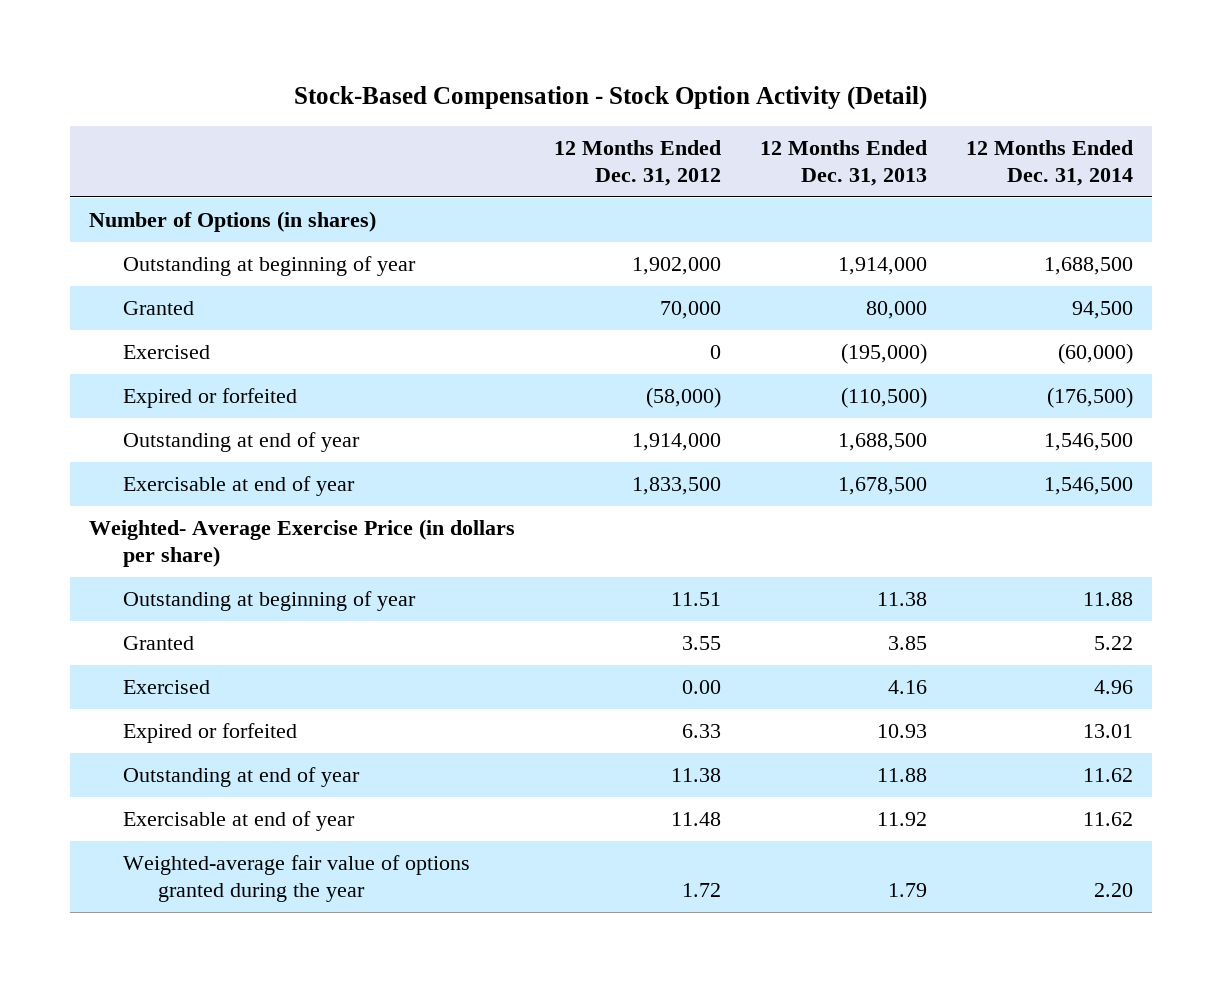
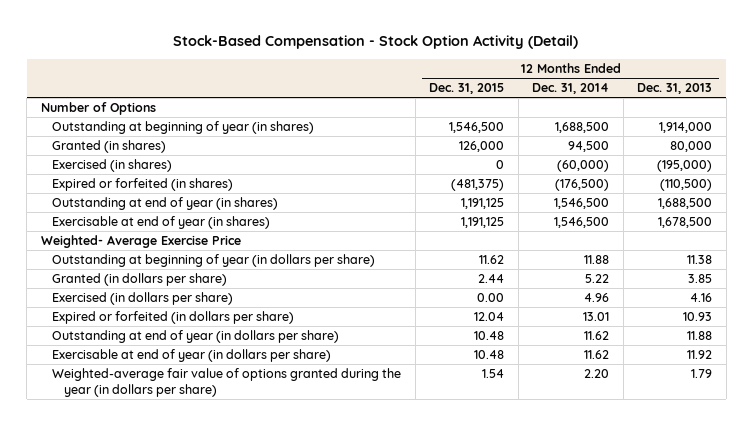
[554,139,722,186] 12 Months Ended Dec. 31, 2012 -> none
none -> [429,83,505,95] Dec. 31, 2015
[89,211,377,233] Number of Options (in shares) -> [40,102,156,116] Number of Options
[123,256,417,277] Outstanding at beginning of year -> [52,121,315,135] Outstanding at beginning of year (in shares)
[123,301,195,316] Granted -> [52,140,167,154] Granted (in shares)
[123,345,211,360] Exercised -> [52,159,173,173] Exercised (in shares)
[123,388,298,409] Expired or forfeited -> [52,178,234,192] Expired or forfeited (in shares)
[123,432,361,453] Outstanding at end of year -> [52,197,279,211] Outstanding at end of year (in shares)
[123,476,356,497] Exercisable at end of year -> [52,216,271,230] Exercisable at end of year (in shares)
[89,519,516,568] Weighted- Average Exercise Price (in dollars per share) -> [40,235,241,249] Weighted- Average Exercise Price
[123,591,417,612] Outstanding at beginning of year -> [52,254,376,268] Outstanding at beginning of year (in dollars per share)
[123,636,195,651] Granted -> [52,273,228,287] Granted (in dollars per share)
[123,680,211,695] Exercised -> [52,292,234,306] Exercised (in dollars per share)
[123,723,298,744] Expired or forfeited -> [52,311,295,325] Expired or forfeited (in dollars per share)
[123,767,361,788] Outstanding at end of year -> [52,330,340,344] Outstanding at end of year (in dollars per share)
[123,811,356,832] Exercisable at end of year -> [52,349,332,363] Exercisable at end of year (in dollars per share)
[123,855,471,903] Weighted-average fair value of options granted during the year -> [52,368,402,397] Weighted-average fair value of options granted during the year (in dollars per share)

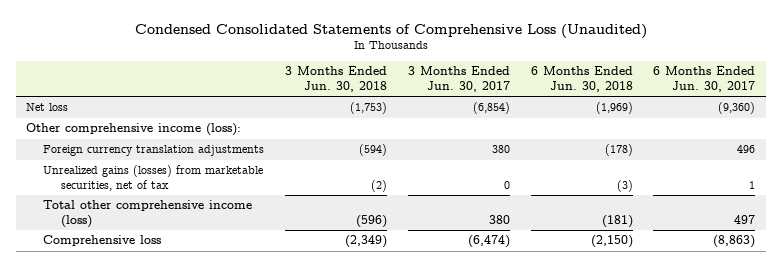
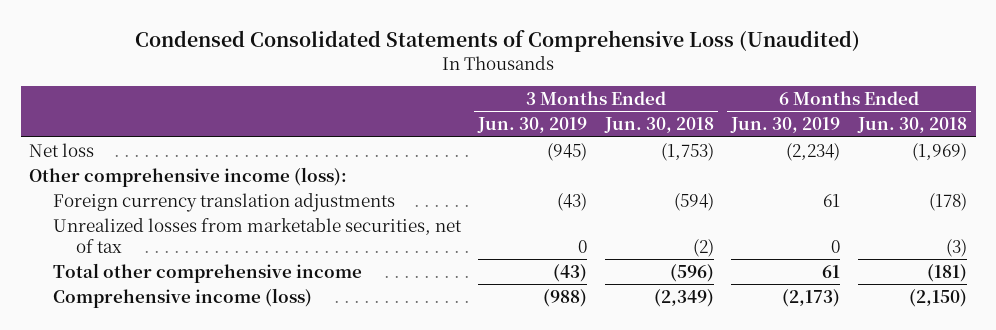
[407,66,510,92] 3 Months Ended Jun. 30, 2017 -> none
[653,66,756,92] 6 Months Ended Jun. 30, 2017 -> none
none -> [477,117,588,134] Jun. 30, 2019
none -> [730,117,841,134] Jun. 30, 2019
[43,165,264,192] Unrealized gains (losses) from marketable securities, net of tax -> [52,217,462,253] Unrealized losses from marketable securities, net of tax
[43,200,253,229] Total other comprehensive income (loss) -> [52,262,362,283] Total other comprehensive income
[43,235,162,247] Comprehensive loss -> [52,287,312,308] Comprehensive income (loss)

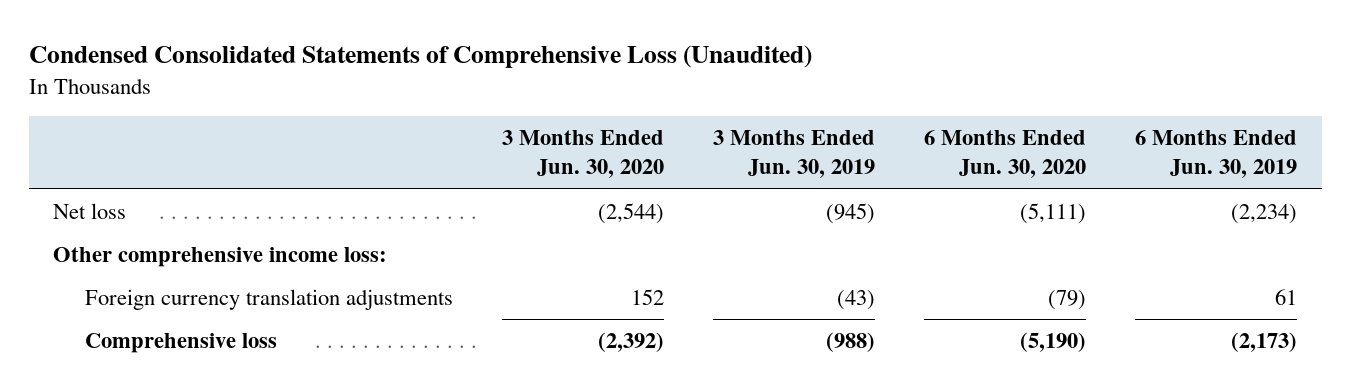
[603,117,714,134] Jun. 30, 2018 -> none
[856,117,967,134] Jun. 30, 2018 -> none
none -> [501,130,664,179] 3 Months Ended Jun. 30, 2020
none -> [923,130,1086,179] 6 Months Ended Jun. 30, 2020
[29,166,348,187] Other comprehensive income (loss): -> [53,247,388,268] Other comprehensive income loss:
[52,217,462,253] Unrealized losses from marketable securities, net of tax -> none
[52,262,362,283] Total other comprehensive income -> none
[52,287,312,308] Comprehensive income (loss) -> [84,333,277,354] Comprehensive loss

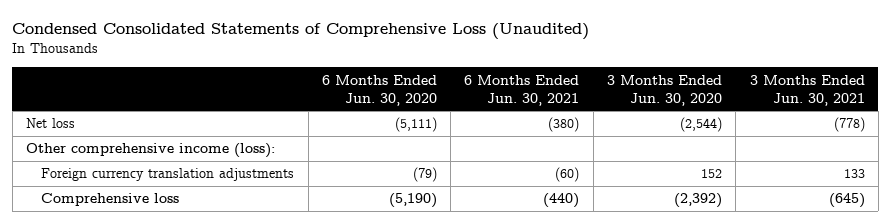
[712,130,875,179] 3 Months Ended Jun. 30, 2019 -> none
[1134,130,1297,179] 6 Months Ended Jun. 30, 2019 -> none
none -> [464,74,580,106] 6 Months Ended Jun. 30, 2021
none -> [749,74,865,106] 3 Months Ended Jun. 30, 2021
[53,247,388,268] Other comprehensive income loss: -> [26,143,276,159] Other comprehensive income (loss):

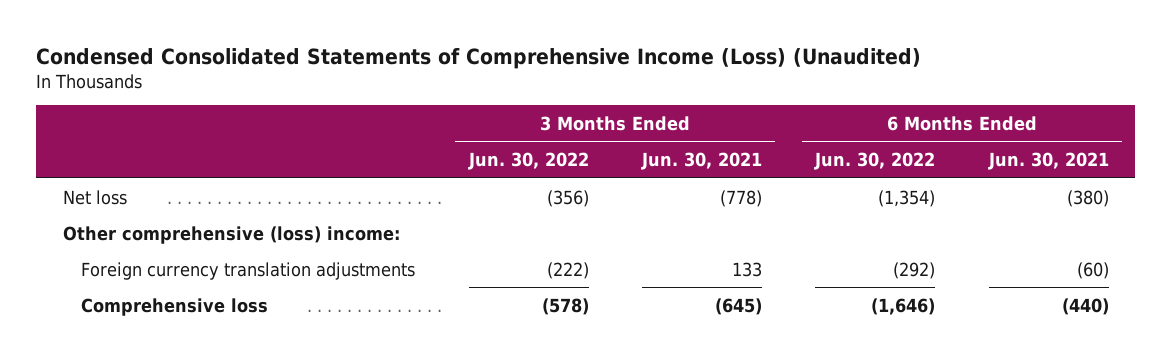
[12,23,590,41] Condensed Consolidated Statements of Comprehensive Loss (Unaudited) -> [35,47,921,69] Condensed Consolidated Statements of Comprehensive Income (Loss) (Unaudited)
[321,74,437,106] 6 Months Ended Jun. 30, 2020 -> none
[607,74,723,106] 3 Months Ended Jun. 30, 2020 -> none
none -> [467,152,589,171] Jun. 30, 2022
none -> [814,152,936,171] Jun. 30, 2022
[26,143,276,159] Other comprehensive income (loss): -> [62,225,400,244] Other comprehensive (loss) income:

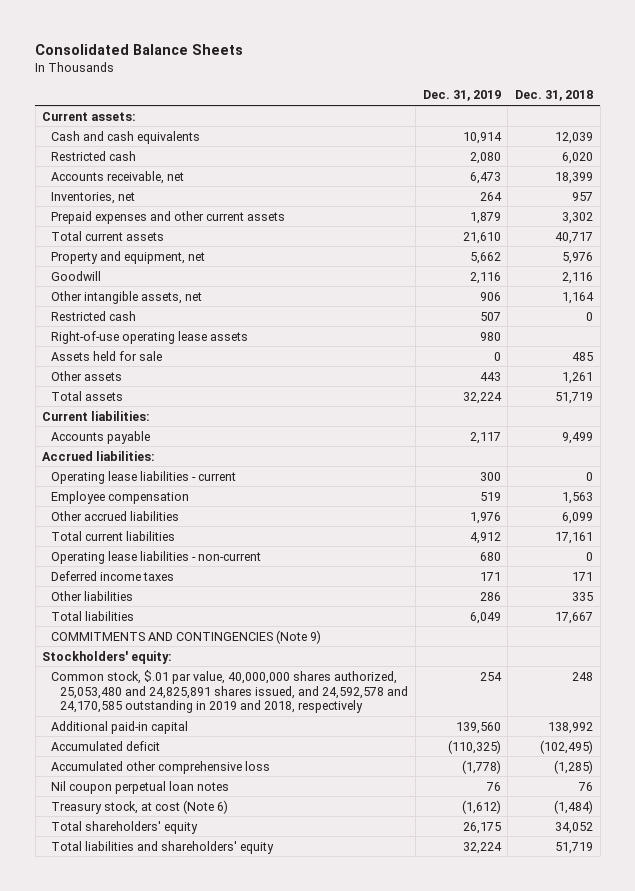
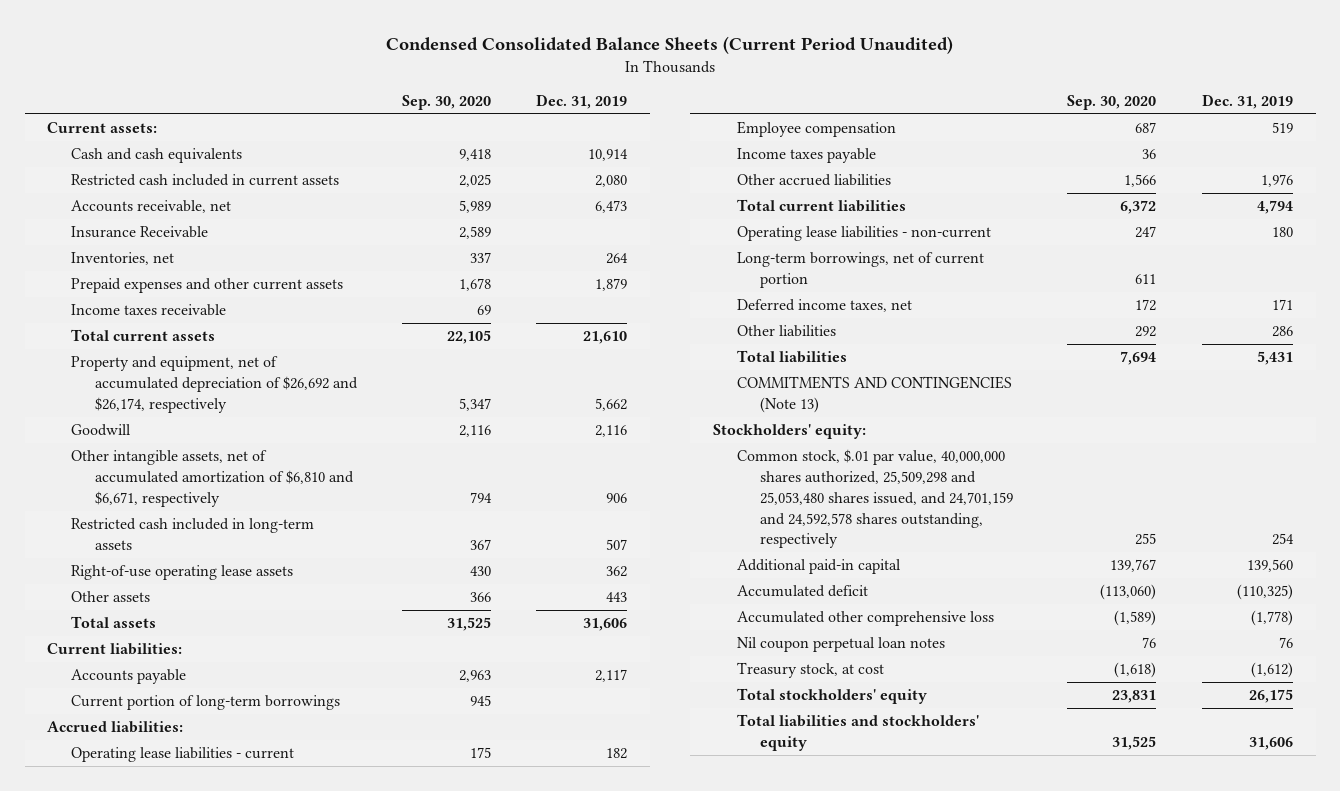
[35,43,244,55] Consolidated Balance Sheets -> [386,35,954,54] Condensed Consolidated Balance Sheets (Current Period Unaudited)
[514,90,593,102] Dec. 31, 2018 -> none
none -> [401,95,491,111] Sep. 30, 2020
[51,150,137,161] Restricted cash -> none
none -> [71,174,340,187] Restricted cash included in current assets
none -> [71,226,209,239] Insurance Receivable
none -> [71,304,227,317] Income taxes receivable
[51,250,206,264] Property and equipment, net -> [71,356,358,413] Property and equipment, net of accumulated depreciation of $26,692 and $26,174, respectively
[51,310,137,321] Restricted cash -> none
[51,350,163,361] Assets held for sale -> none
[51,290,203,304] Other intangible assets, net -> [71,450,354,507] Other intangible assets, net of accumulated amortization of $6,810 and $6,671, respectively
none -> [71,518,315,551] Restricted cash included in long-term assets
[479,331,501,341] 980 -> [606,566,628,578] 362
[462,391,502,404] 32,224 -> [583,618,628,632] 31,606
none -> [71,695,341,711] Current portion of long-term borrowings
[479,471,501,481] 300 -> [606,748,628,760] 182
none -> [736,148,876,164] Income taxes payable
[469,531,501,544] 4,912 -> [1256,200,1293,215] 4,794
[479,551,501,561] 680 -> [1271,227,1293,238] 180
none -> [736,252,984,289] Long-term borrowings, net of current portion
[51,570,175,581] Deferred income taxes -> [736,299,912,313] Deferred income taxes, net
[469,611,501,624] 6,049 -> [1256,351,1293,366] 5,431
[51,629,322,644] COMMITMENTS AND CONTINGENCIES (Note 9) -> [736,376,1012,414] COMMITMENTS AND CONTINGENCIES (Note 13)
[51,669,409,714] Common stock, $.01 par value, 40,000,000 shares authorized, 25,053,480 and 24,825,891 shares issued, and 24,592,578 and 24,170,585 outstanding in 2019 and 2018, respectively -> [736,449,1014,549] Common stock, $.01 par value, 40,000,000 shares authorized, 25,509,298 and 25,053,480 shares issued, and 24,701,159 and 24,592,578 shares outstanding, respectively
[51,799,229,814] Treasury stock, at cost (Note 6) -> [736,662,884,679] Treasury stock, at cost
[51,820,199,834] Total shareholders' equity -> [736,688,927,705] Total stockholders' equity
[51,840,275,854] Total liabilities and shareholders' equity -> [736,714,979,752] Total liabilities and stockholders' equity
[462,841,502,854] 32,224 -> [1248,737,1293,751] 31,606

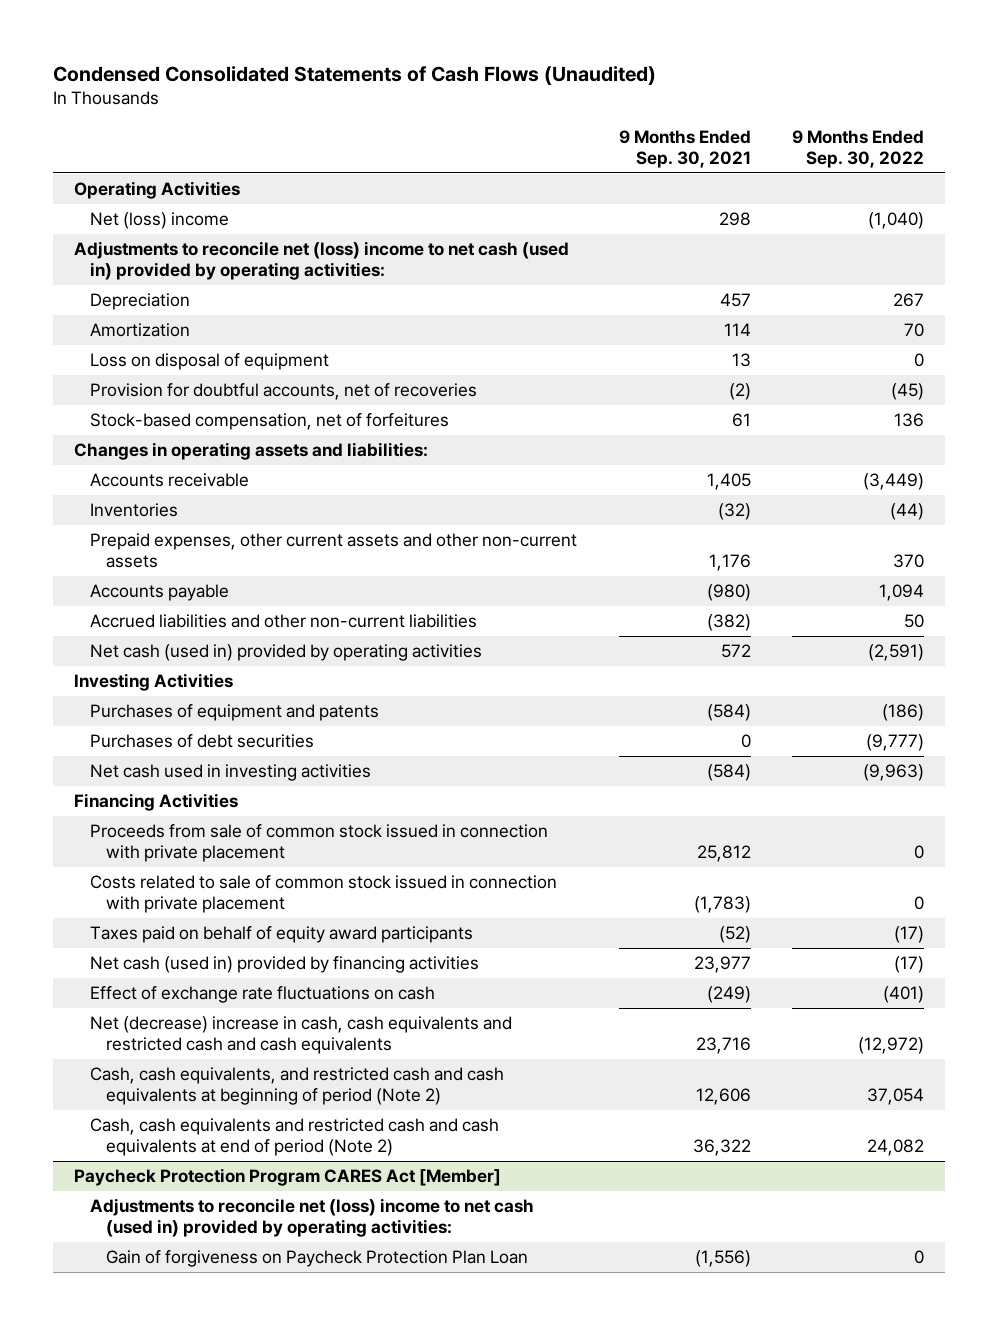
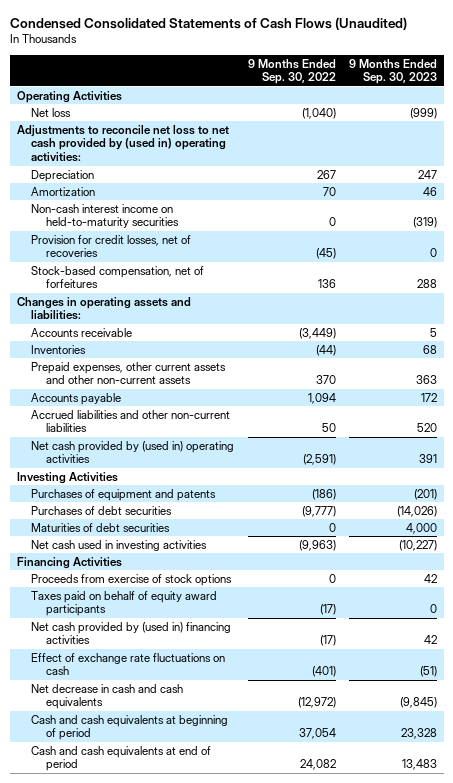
[618,130,751,168] 9 Months Ended Sep. 30, 2021 -> none
none -> [348,58,437,85] 9 Months Ended Sep. 30, 2023
[90,212,230,230] Net (loss) income -> [31,107,72,117] Net loss
[74,241,570,281] Adjustments to reconcile net (loss) income to net cash (used in) provided by operating activities: -> [16,124,229,163] Adjustments to reconcile net loss to net cash provided by (used in) operating activities:
[90,353,330,371] Loss on disposal of equipment -> none
none -> [31,203,180,229] Non-cash interest income on held-to-maturity securities
[90,383,478,401] Provision for doubtful accounts, net of recoveries -> [31,234,192,258] Provision for credit losses, net of recoveries
[90,644,483,662] Net cash (used in) provided by operating activities -> [31,440,235,464] Net cash provided by (used in) operating activities
none -> [31,522,171,532] Maturities of debt securities
[90,824,549,863] Proceeds from sale of common stock issued in connection with private placement -> none
[90,875,558,914] Costs related to sale of common stock issued in connection with private placement -> none
none -> [31,573,233,586] Proceeds from exercise of stock options
[90,956,480,974] Net cash (used in) provided by financing activities -> [31,621,232,645] Net cash provided by (used in) financing activities
[74,1168,502,1187] Paycheck Protection Program CARES Act [Member] -> none
[90,1198,535,1238] Adjustments to reconcile net (loss) income to net cash (used in) provided by operating activities: -> none
[106,1250,529,1268] Gain of forgiveness on Paycheck Protection Plan Loan -> none
[90,1016,513,1055] Net (decrease) increase in cash, cash equivalents and restricted cash and cash equivalents -> [31,683,184,710] Net decrease in cash and cash equivalents
[90,1067,505,1106] Cash, cash equivalents, and restricted cash and cash equivalents at beginning of period (Note 2) -> [31,714,229,741] Cash and cash equivalents at beginning of period
[90,1118,500,1157] Cash, cash equivalents and restricted cash and cash equivalents at end of period (Note 2) -> [31,745,212,772] Cash and cash equivalents at end of period

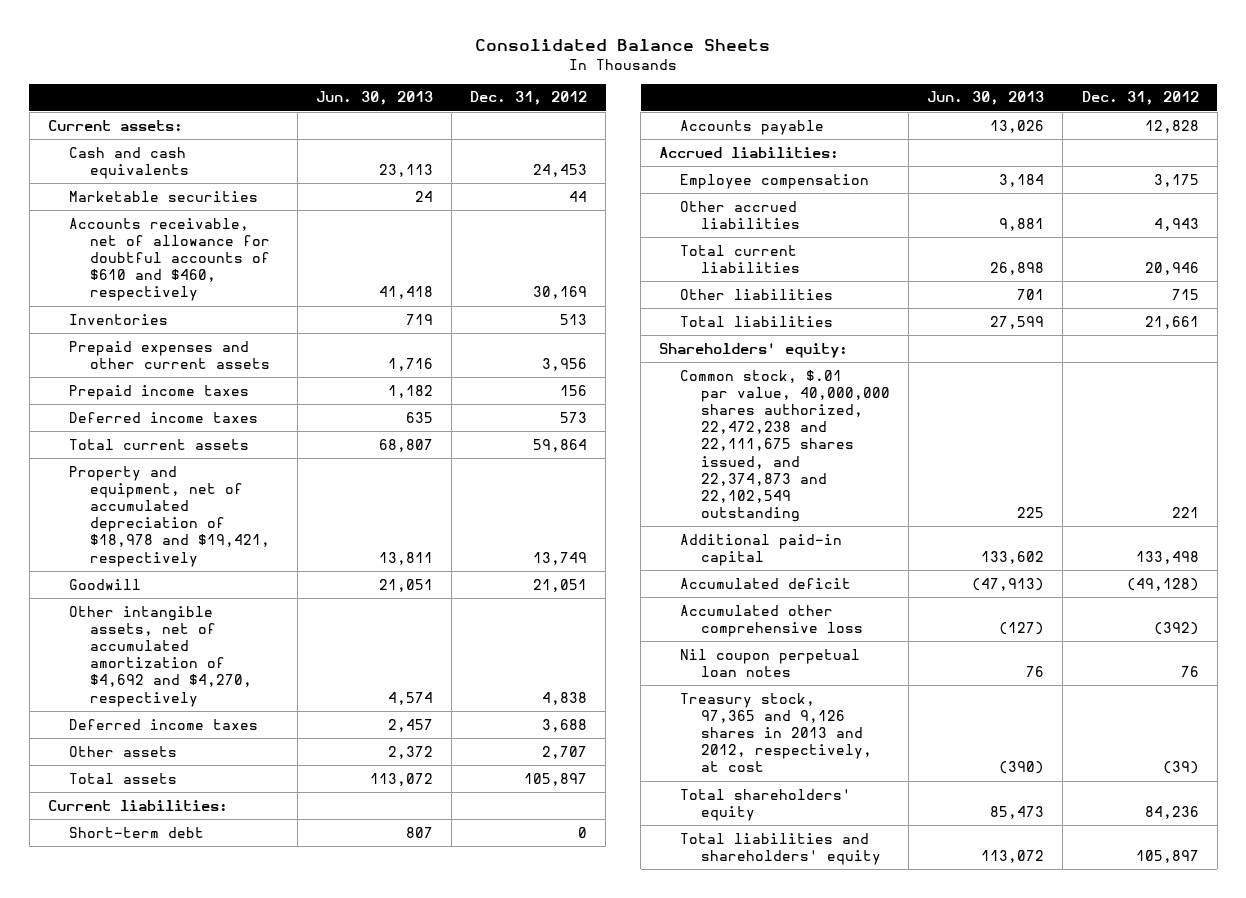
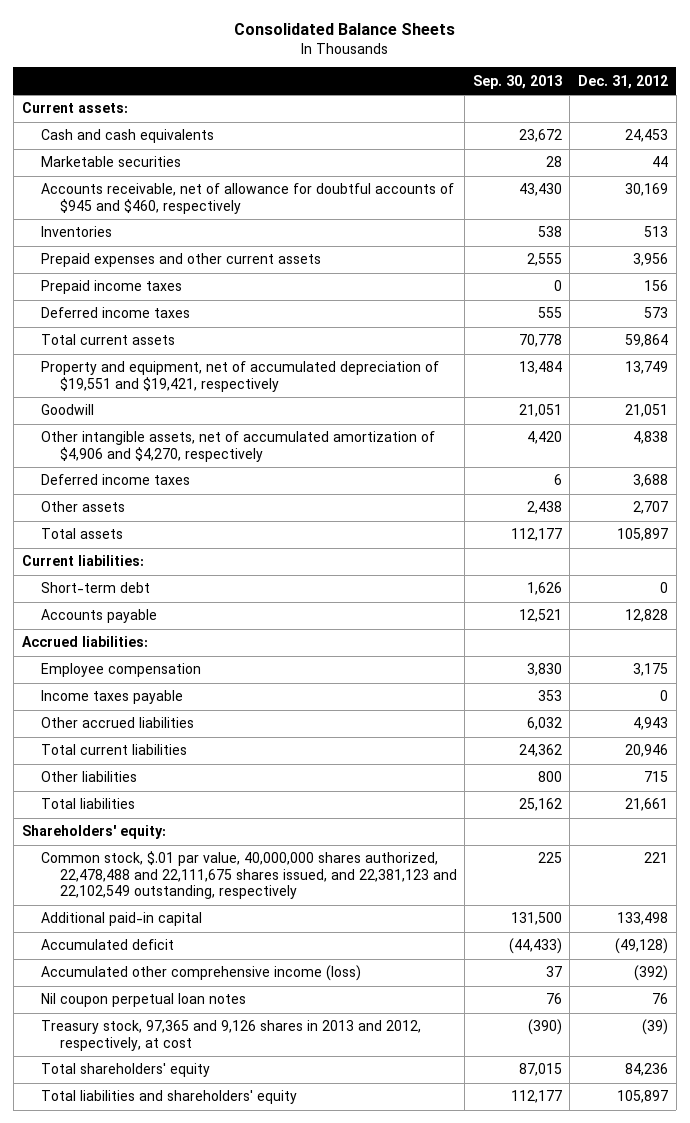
[316,91,434,106] Jun. 30, 2013 -> none
none -> [472,74,562,89] Sep. 30, 2013
[68,217,270,302] Accounts receivable, net of allowance for doubtful accounts of $610 and $460, respectively -> [40,183,454,214] Accounts receivable, net of allowance for doubtful accounts of $945 and $460, respectively
[68,465,270,567] Property and equipment, net of accumulated depreciation of $18,978 and $19,421, respectively -> [40,361,439,392] Property and equipment, net of accumulated depreciation of $19,551 and $19,421, respectively
[68,605,252,707] Other intangible assets, net of accumulated amortization of $4,692 and $4,270, respectively -> [40,431,435,462] Other intangible assets, net of accumulated amortization of $4,906 and $4,270, respectively
none -> [40,690,183,705] Income taxes payable
[680,369,891,522] Common stock, $.01 par value, 40,000,000 shares authorized, 22,472,238 and 22,111,675 shares issued, and 22,374,873 and 22,102,549 outstanding -> [40,851,457,900] Common stock, $.01 par value, 40,000,000 shares authorized, 22,478,488 and 22,111,675 shares issued, and 22,381,123 and 22,102,549 outstanding, respectively
[680,604,864,637] Accumulated other comprehensive loss -> [40,965,361,982] Accumulated other comprehensive income (loss)

